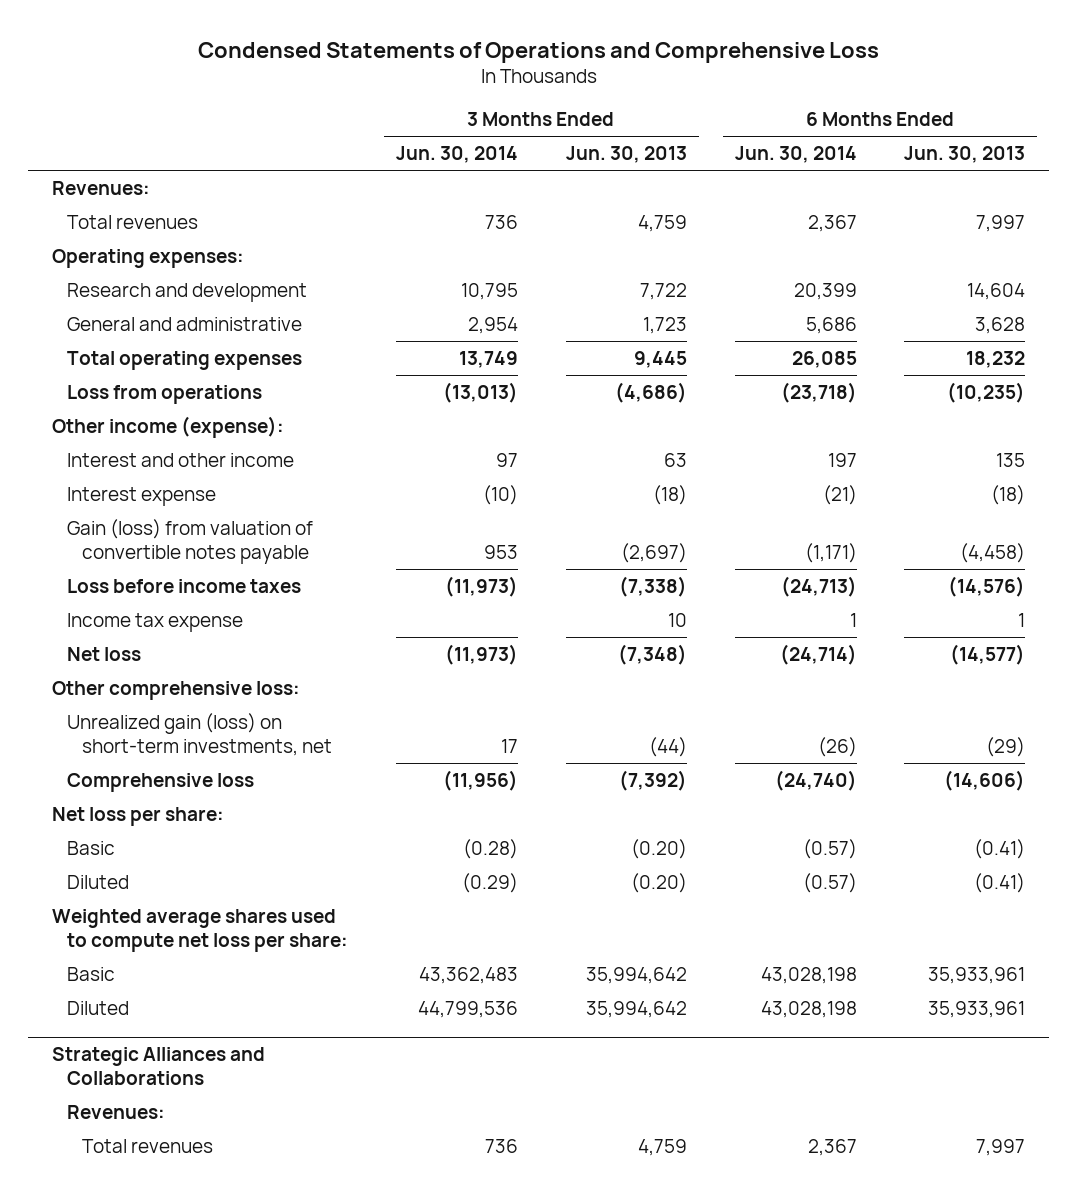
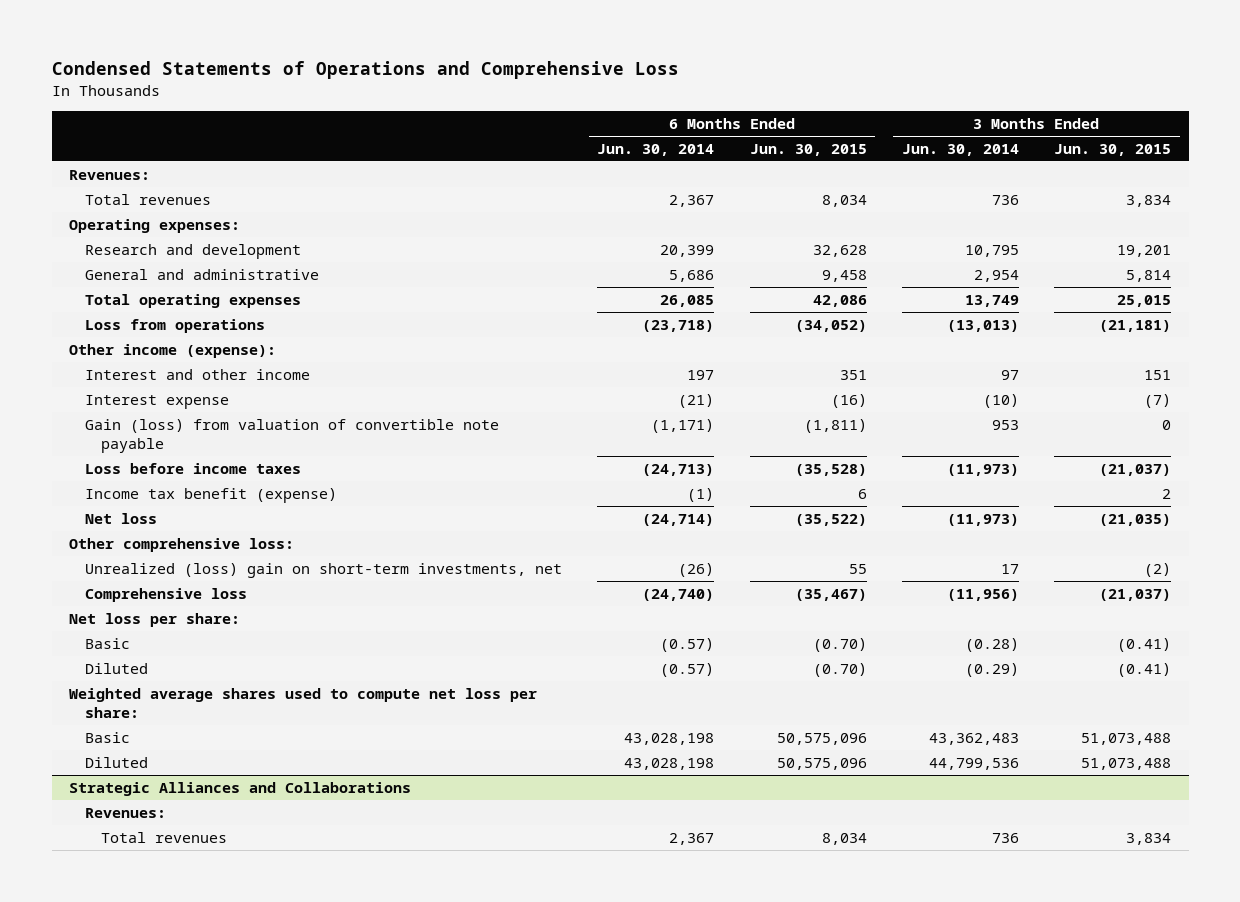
[565,146,687,164] Jun. 30, 2013 -> none
[904,146,1026,164] Jun. 30, 2013 -> none
none -> [749,144,867,157] Jun. 30, 2015
none -> [1053,144,1171,157] Jun. 30, 2015
[67,518,314,565] Gain (loss) from valuation of convertible notes payable -> [85,418,500,453] Gain (loss) from valuation of convertible note payable
[67,612,244,632] Income tax expense -> [85,487,338,503] Income tax benefit (expense)
[849,612,857,627] 1 -> [687,487,715,502] (1)
[67,712,332,757] Unrealized gain (loss) on short-term investments, net -> [85,562,563,578] Unrealized (loss) gain on short-term investments, net

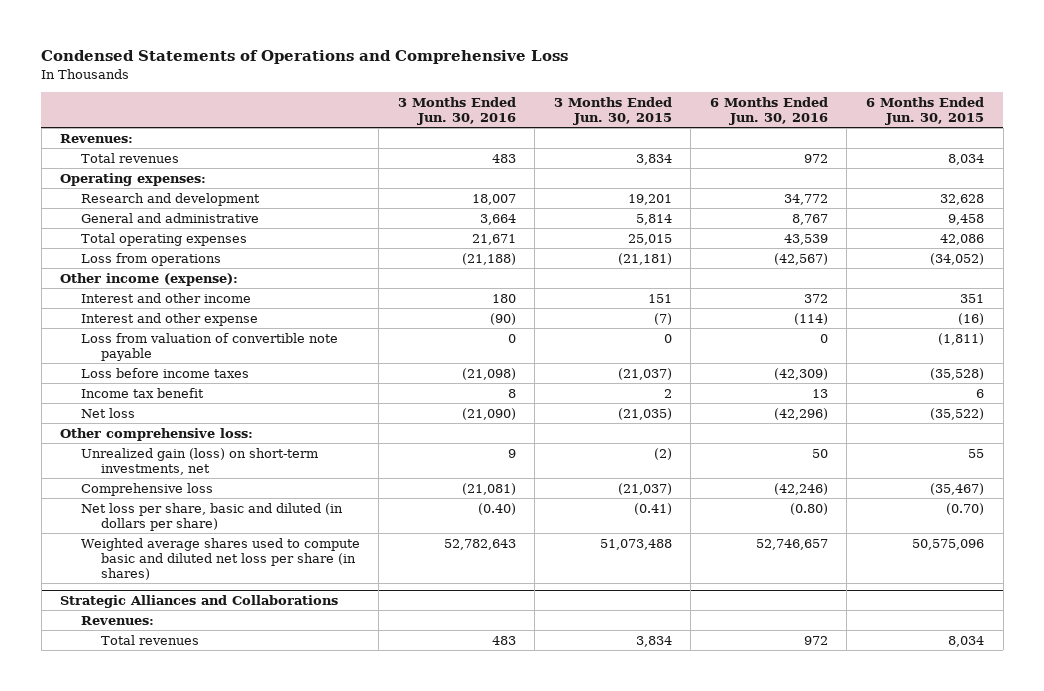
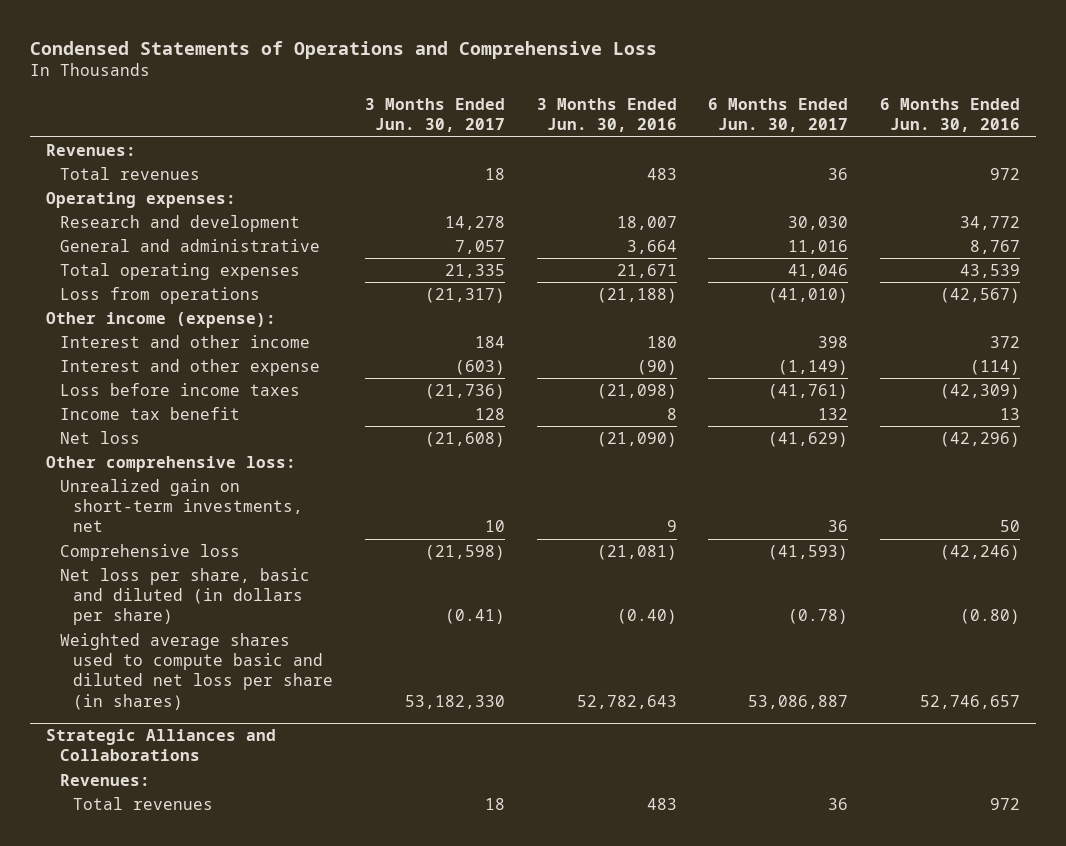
[553,96,672,126] 3 Months Ended Jun. 30, 2015 -> none
[866,96,985,126] 6 Months Ended Jun. 30, 2015 -> none
none -> [364,97,505,133] 3 Months Ended Jun. 30, 2017
none -> [708,97,849,133] 6 Months Ended Jun. 30, 2017
[80,332,338,361] Loss from valuation of convertible note payable -> none
[80,447,318,475] Unrealized gain (loss) on short-term investments, net -> [59,478,304,533] Unrealized gain on short-term investments, net

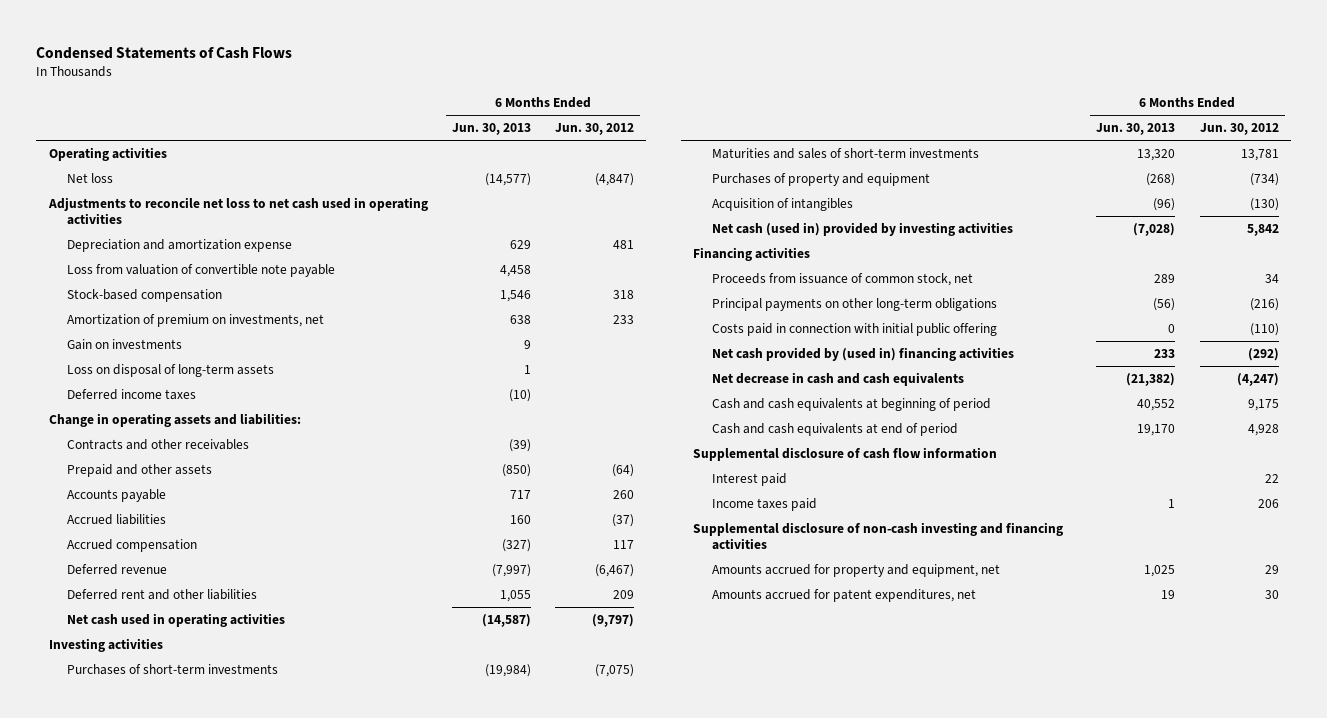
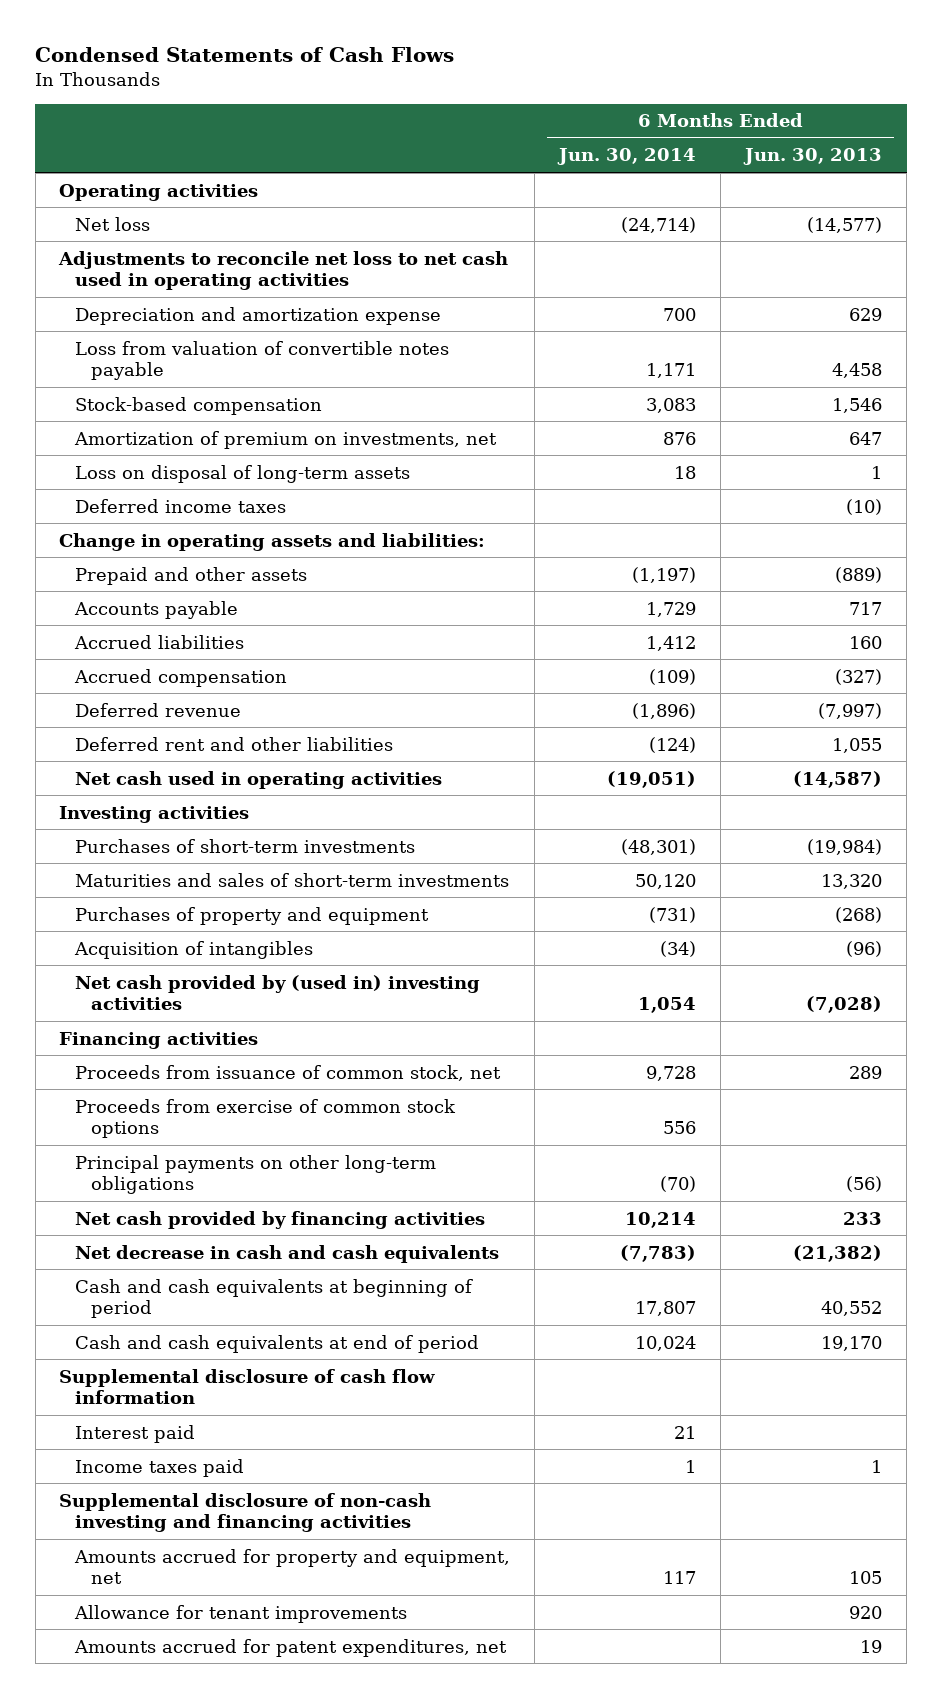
[555,123,635,136] Jun. 30, 2012 -> none
none -> [557,148,697,166] Jun. 30, 2014
[67,264,336,278] Loss from valuation of convertible note payable -> [75,340,450,380] Loss from valuation of convertible notes payable
[67,339,183,351] Gain on investments -> none
[509,315,531,325] 638 -> [849,431,883,445] 647
[67,439,250,451] Contracts and other receivables -> none
[501,464,531,478] (850) -> [835,566,883,583] (889)
[711,222,1013,237] Net cash (used in) provided by investing activities -> [75,974,481,1010] Net cash provided by (used in) investing activities
none -> [75,1098,457,1138] Proceeds from exercise of common stock options
[711,323,997,337] Costs paid in connection with initial public offering -> none
[711,347,1014,362] Net cash provided by (used in) financing activities -> [75,1210,486,1229] Net cash provided by financing activities
[1144,565,1176,578] 1,025 -> [849,1570,883,1584] 105
none -> [74,1604,408,1623] Allowance for tenant improvements

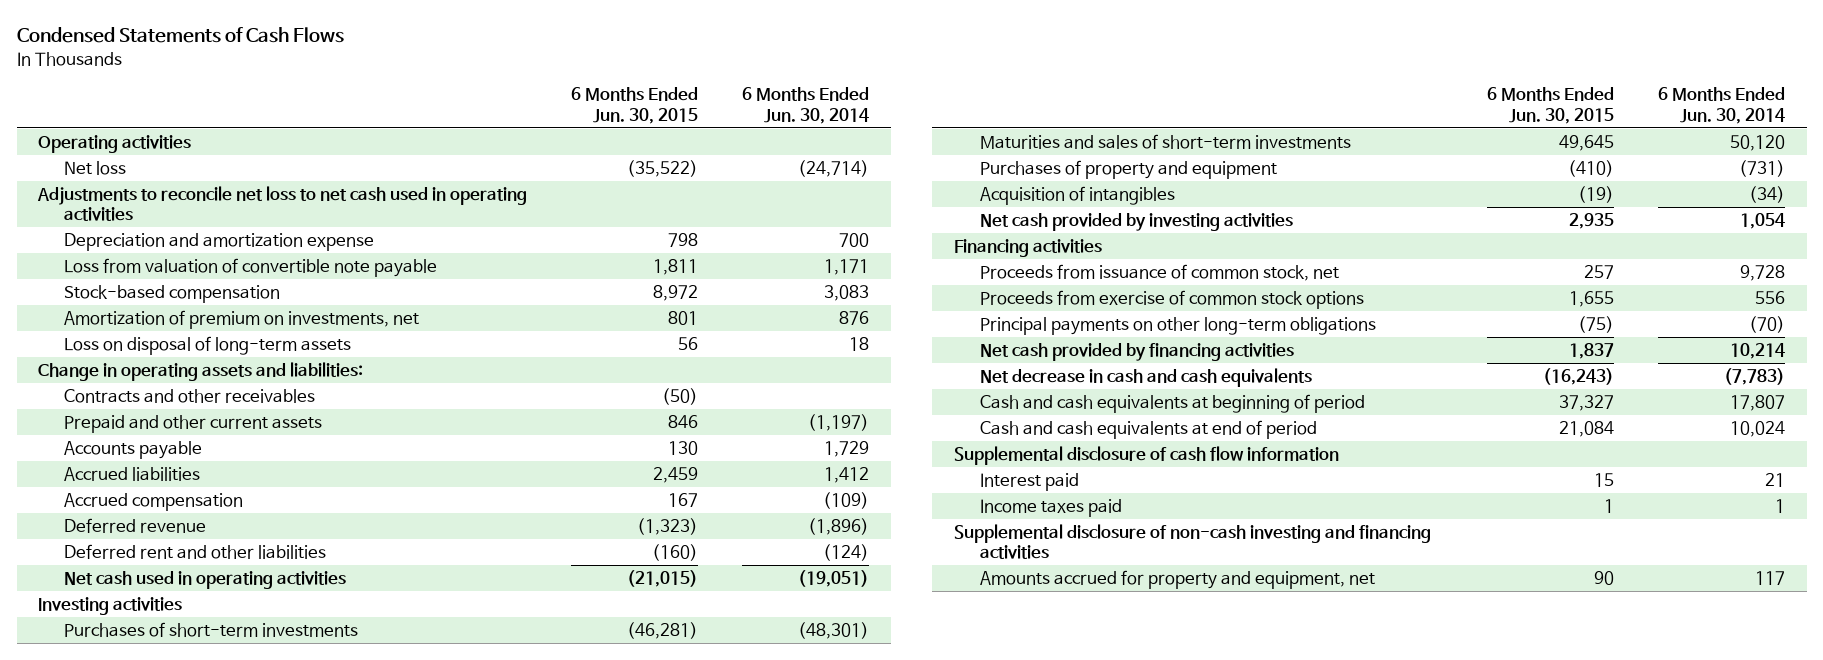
[743,148,883,166] Jun. 30, 2013 -> none
none -> [571,87,699,124] 6 Months Ended Jun. 30, 2015
[75,340,450,380] Loss from valuation of convertible notes payable -> [64,257,438,277] Loss from valuation of convertible note payable
[75,498,287,513] Deferred income taxes -> none
none -> [64,388,316,403] Contracts and other receivables
[75,566,308,585] Prepaid and other assets -> [64,414,323,433] Prepaid and other current assets
[75,974,481,1010] Net cash provided by (used in) investing activities -> [980,212,1294,231] Net cash provided by investing activities
[74,1604,408,1623] Allowance for tenant improvements -> none
[74,1638,508,1657] Amounts accrued for patent expenditures, net -> none

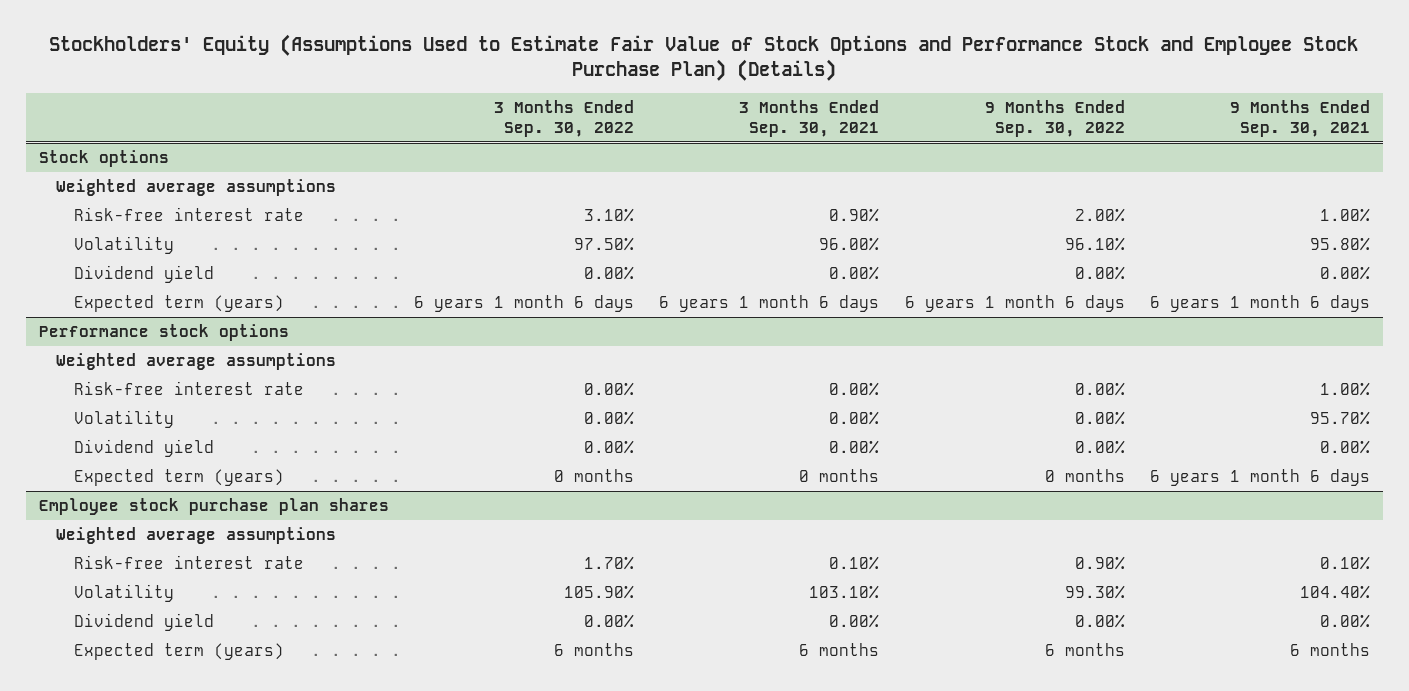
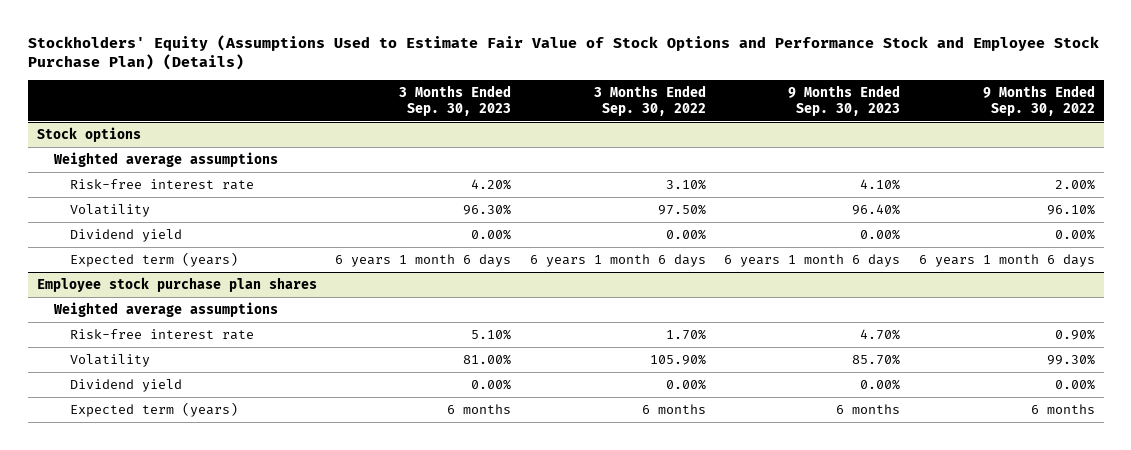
[739,100,880,137] 3 Months Ended Sep. 30, 2021 -> none
[1229,100,1370,137] 9 Months Ended Sep. 30, 2021 -> none
none -> [399,85,512,116] 3 Months Ended Sep. 30, 2023
none -> [788,85,901,116] 9 Months Ended Sep. 30, 2023
[38,324,289,342] Performance stock options -> none
[56,353,337,371] Weighted average assumptions -> none
[74,381,305,396] Risk-free interest rate -> none
[74,410,175,429] Volatility -> none
[74,439,215,458] Dividend yield -> none
[74,469,285,487] Expected term (years) -> none

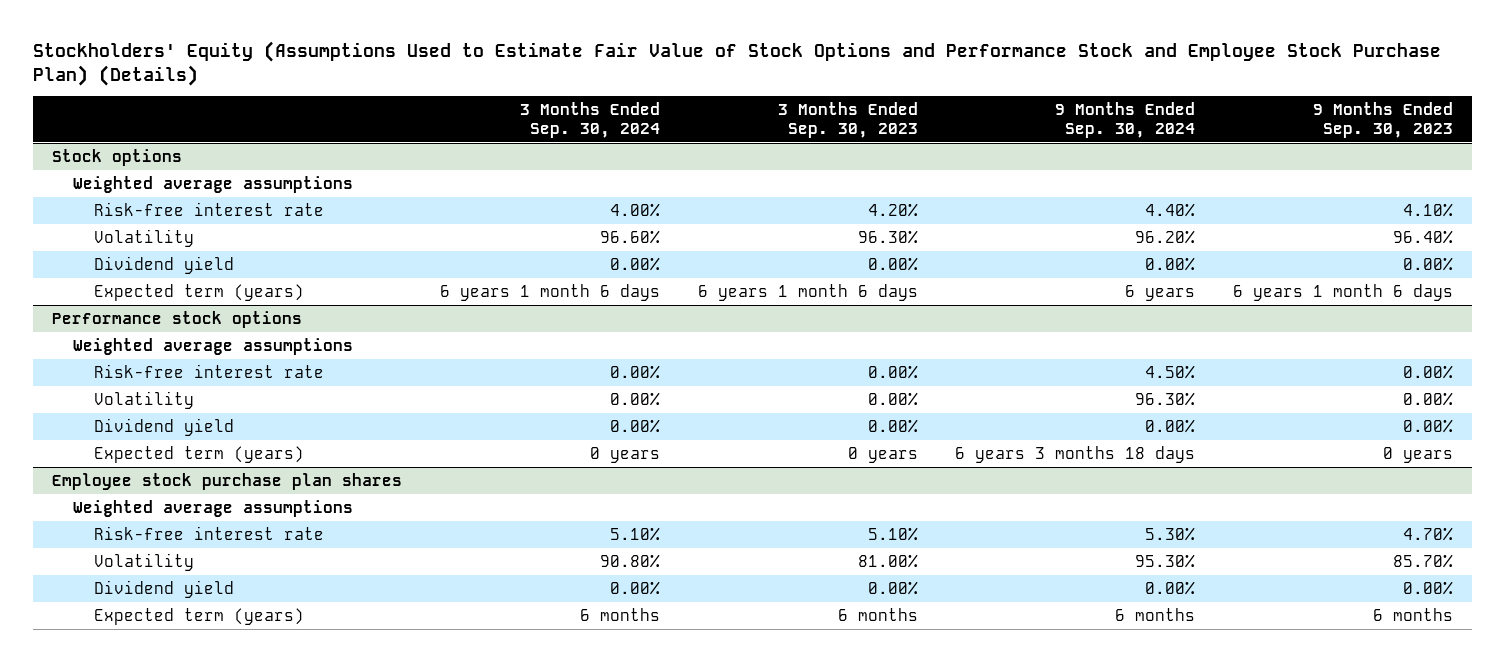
[593,85,706,116] 3 Months Ended Sep. 30, 2022 -> none
[982,85,1095,116] 9 Months Ended Sep. 30, 2022 -> none
none -> [519,101,660,138] 3 Months Ended Sep. 30, 2024
none -> [1055,101,1196,138] 9 Months Ended Sep. 30, 2024
none -> [51,311,302,329] Performance stock options
none -> [73,338,354,356] Weighted average assumptions
none -> [94,364,325,379] Risk-free interest rate
none -> [94,391,195,410] Volatility
none -> [94,418,235,437] Dividend yield
none -> [94,446,305,464] Expected term (years)

